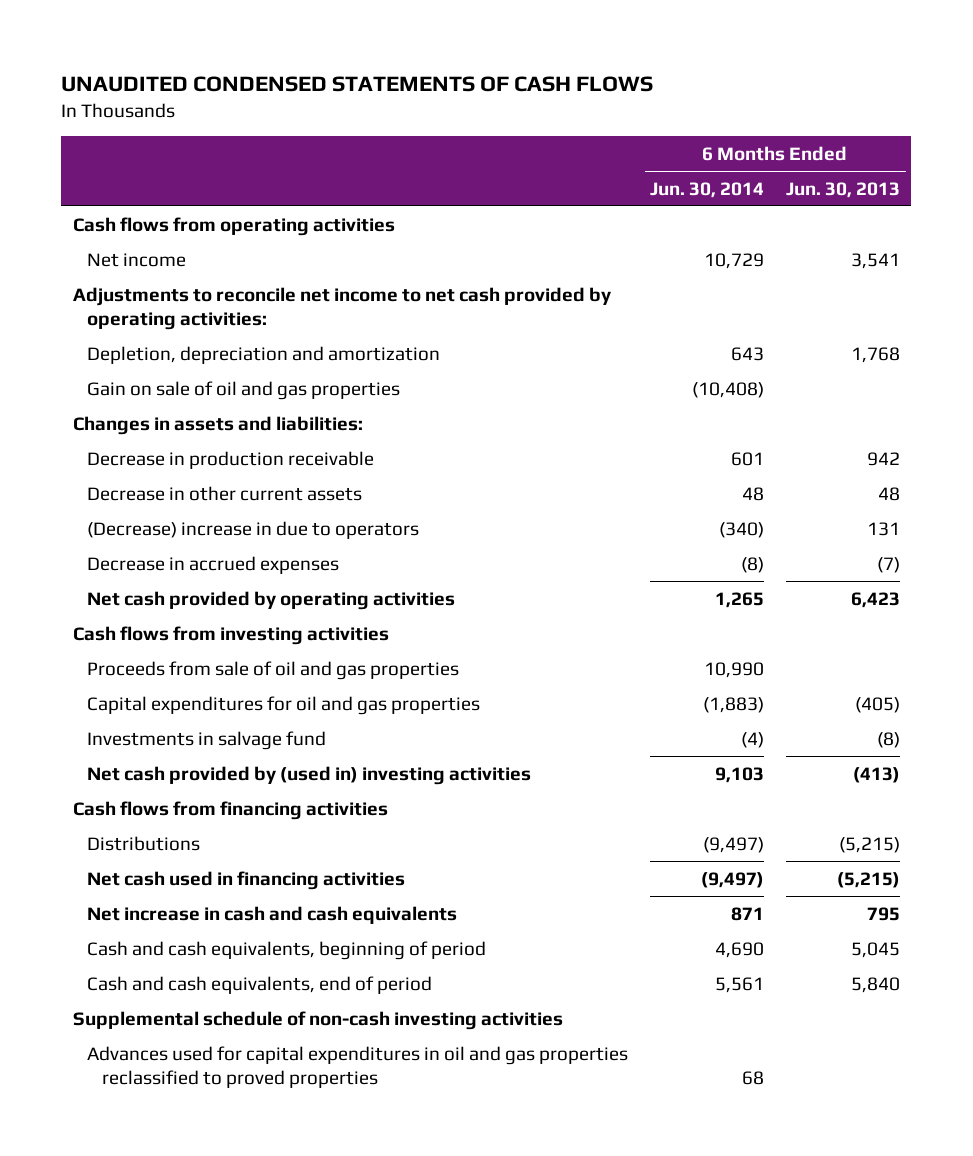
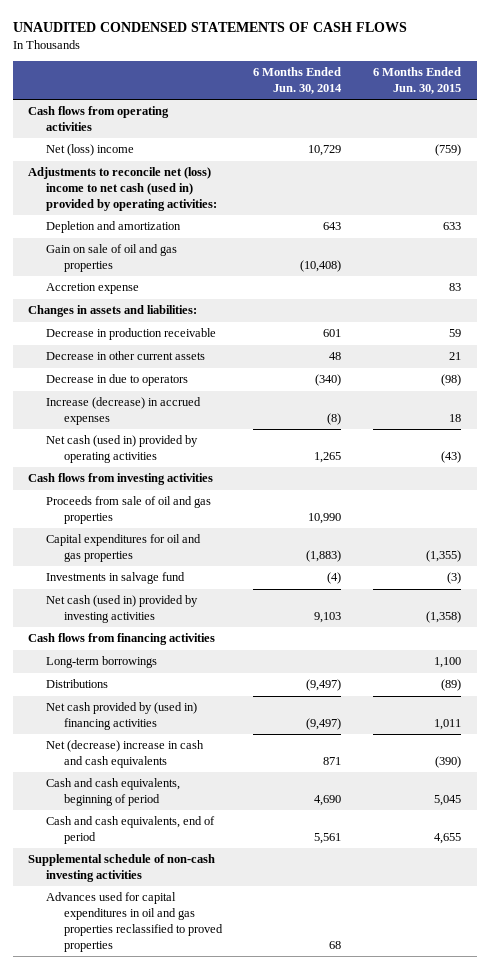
[786,181,901,198] Jun. 30, 2013 -> none
none -> [372,67,461,95] 6 Months Ended Jun. 30, 2015
[87,252,187,267] Net income -> [46,144,135,157] Net (loss) income
[72,286,611,331] Adjustments to reconcile net income to net cash provided by operating activities: -> [28,167,218,211] Adjustments to reconcile net (loss) income to net cash (used in) provided by operating activities:
[87,345,441,364] Depletion, depreciation and amortization -> [46,221,182,234] Depletion and amortization
none -> [46,283,140,295] Accretion expense
[87,520,420,539] (Decrease) increase in due to operators -> [46,374,189,387] Decrease in due to operators
[87,555,340,574] Decrease in accrued expenses -> [46,397,202,426] Increase (decrease) in accrued expenses
[87,590,456,610] Net cash provided by operating activities -> [46,435,199,464] Net cash (used in) provided by operating activities
[87,765,532,785] Net cash provided by (used in) investing activities -> [46,595,199,624] Net cash (used in) provided by investing activities
none -> [46,656,158,669] Long-term borrowings
[87,870,406,890] Net cash used in financing activities -> [46,702,198,731] Net cash provided by (used in) financing activities
[87,905,458,924] Net increase in cash and cash equivalents -> [46,740,205,769] Net (decrease) increase in cash and cash equivalents

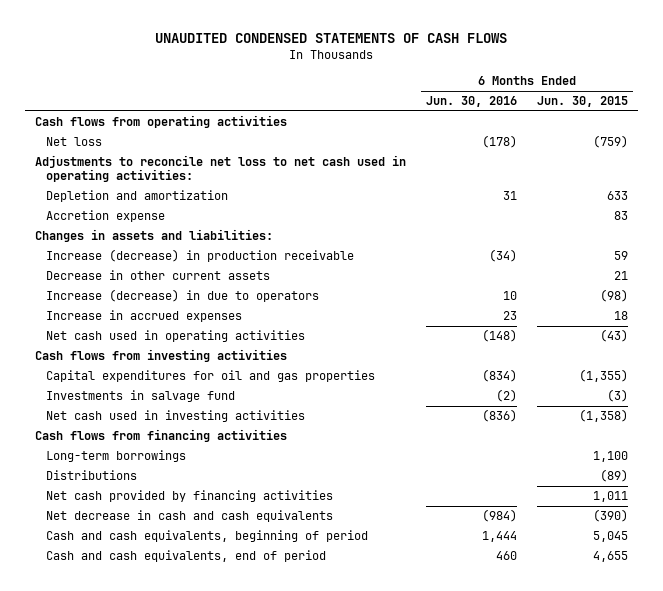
[253,67,343,95] 6 Months Ended Jun. 30, 2014 -> none
none -> [425,96,517,108] Jun. 30, 2016
[46,144,135,157] Net (loss) income -> [45,137,102,147] Net loss
[28,167,218,211] Adjustments to reconcile net (loss) income to net cash (used in) provided by operating activities: -> [35,155,407,182] Adjustments to reconcile net loss to net cash used in operating activities:
[46,244,178,273] Gain on sale of oil and gas properties -> none
[46,328,217,341] Decrease in production receivable -> [45,249,354,263] Increase (decrease) in production receivable
[46,374,189,387] Decrease in due to operators -> [45,289,319,303] Increase (decrease) in due to operators
[46,397,202,426] Increase (decrease) in accrued expenses -> [45,310,242,323] Increase in accrued expenses
[46,435,199,464] Net cash (used in) provided by operating activities -> [45,330,305,343] Net cash used in operating activities
[46,496,212,525] Proceeds from sale of oil and gas properties -> none
[46,595,199,624] Net cash (used in) provided by investing activities -> [45,410,305,423] Net cash used in investing activities
[46,702,198,731] Net cash provided by (used in) financing activities -> [45,490,333,503] Net cash provided by financing activities
[46,740,205,769] Net (decrease) increase in cash and cash equivalents -> [45,510,333,523] Net decrease in cash and cash equivalents
[28,854,216,883] Supplemental schedule of non-cash investing activities -> none
[46,892,223,952] Advances used for capital expenditures in oil and gas properties reclassified to proved properties -> none

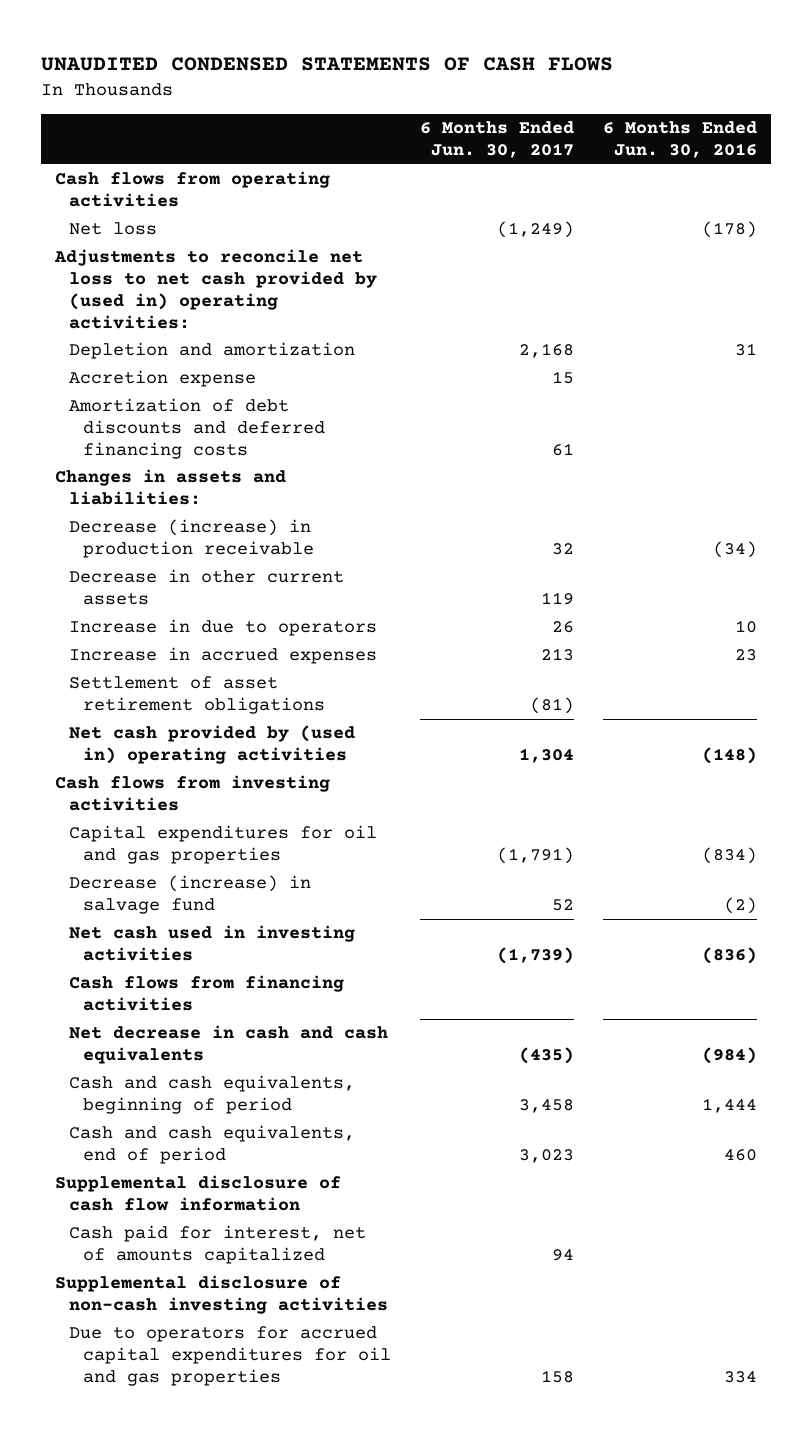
[536,96,628,108] Jun. 30, 2015 -> none
none -> [419,121,574,159] 6 Months Ended Jun. 30, 2017
[35,155,407,182] Adjustments to reconcile net loss to net cash used in operating activities: -> [54,249,378,329] Adjustments to reconcile net loss to net cash provided by (used in) operating activities:
none -> [69,398,325,459] Amortization of debt discounts and deferred financing costs
[45,249,354,263] Increase (decrease) in production receivable -> [69,519,314,559] Decrease (increase) in production receivable
[45,289,319,303] Increase (decrease) in due to operators -> [69,619,378,637] Increase in due to operators
none -> [69,676,325,715] Settlement of asset retirement obligations
[45,330,305,343] Net cash used in operating activities -> [69,725,356,765] Net cash provided by (used in) operating activities
[45,390,235,403] Investments in salvage fund -> [69,875,312,915] Decrease (increase) in salvage fund
[45,450,186,463] Long-term borrowings -> none
[45,470,137,481] Distributions -> none
[45,490,333,503] Net cash provided by financing activities -> none
none -> [55,1175,342,1212] Supplemental disclosure of cash flow information
none -> [69,1225,367,1265] Cash paid for interest, net of amounts capitalized
none -> [55,1275,389,1315] Supplemental disclosure of non-cash investing activities
none -> [69,1326,391,1386] Due to operators for accrued capital expenditures for oil and gas properties

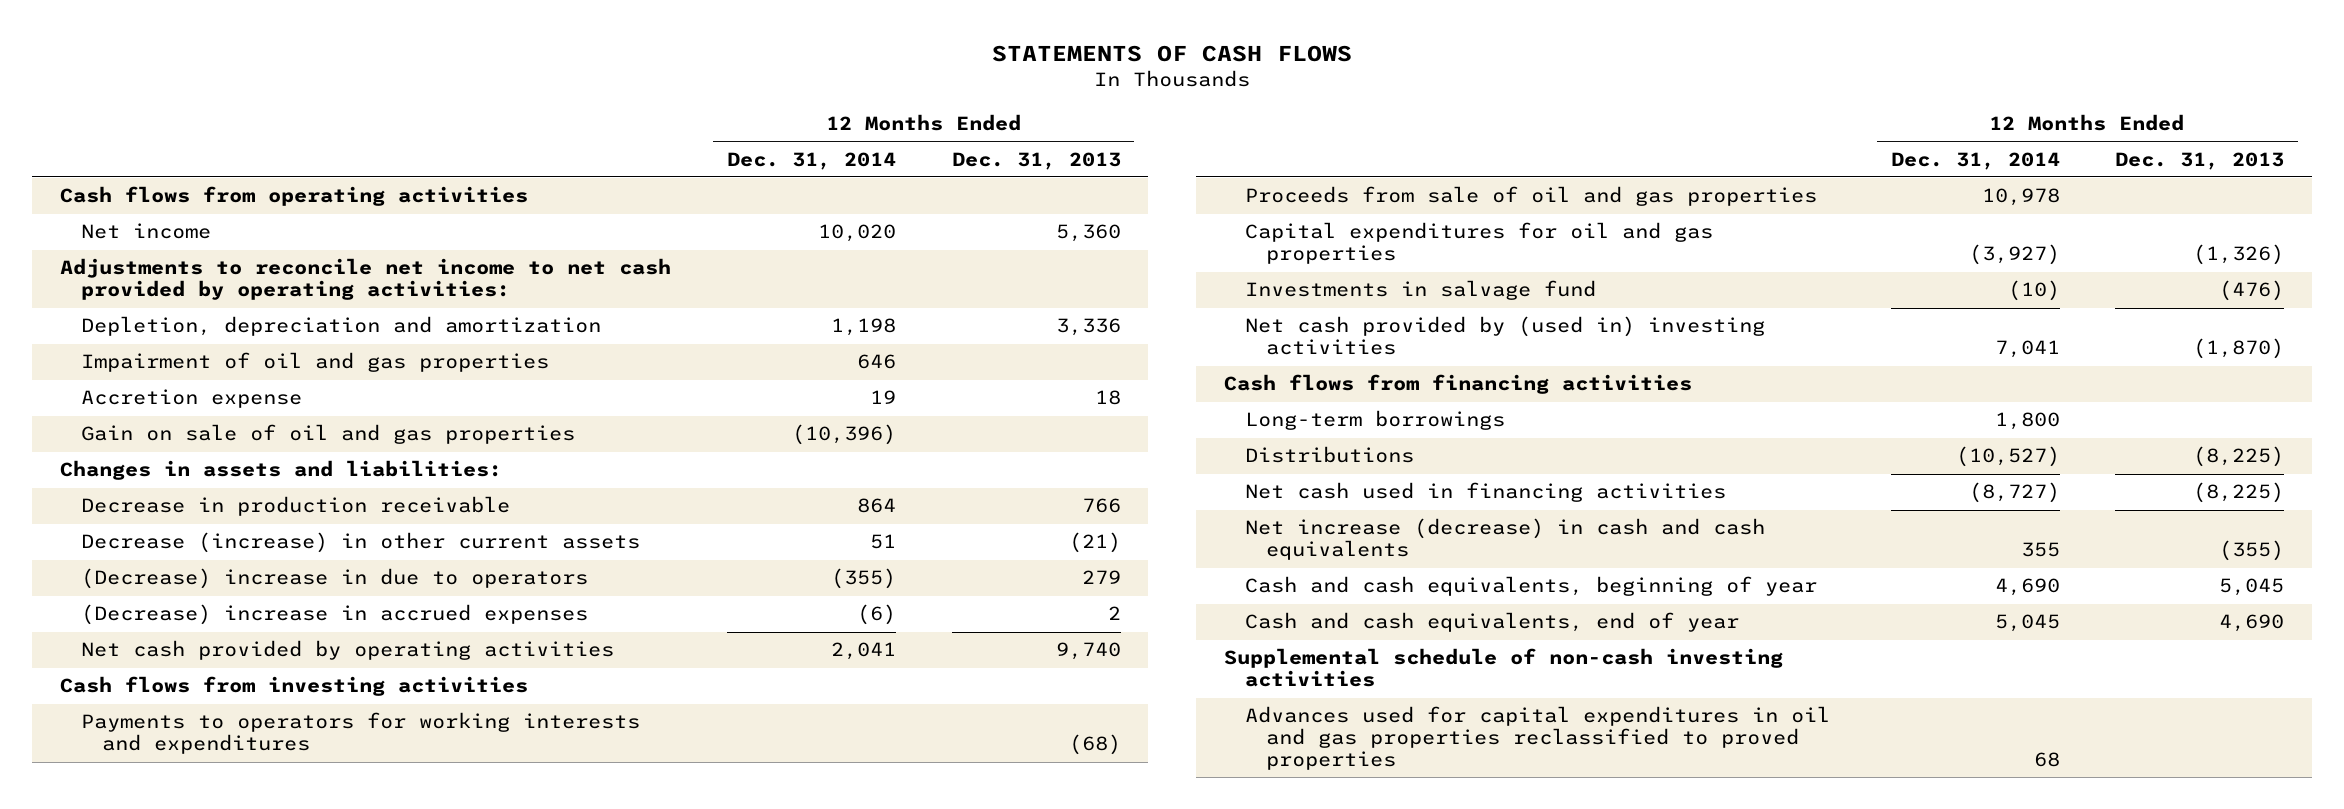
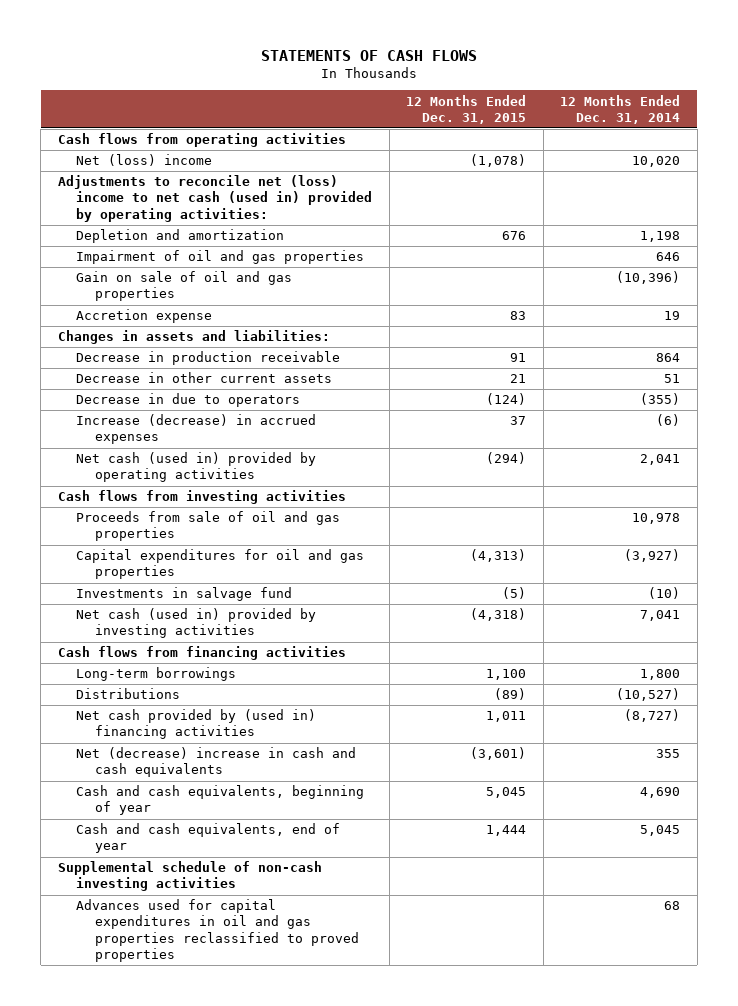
[951,151,1121,170] Dec. 31, 2013 -> none
none -> [406,94,527,124] 12 Months Ended Dec. 31, 2015
[80,223,211,240] Net income -> [76,154,213,167] Net (loss) income
[59,258,671,301] Adjustments to reconcile net income to net cash provided by operating activities: -> [57,175,373,222] Adjustments to reconcile net (loss) income to net cash (used in) provided by operating activities:
[80,316,601,337] Depletion, depreciation and amortization -> [76,229,285,244] Depletion and amortization
[80,389,302,409] Accretion expense -> [76,309,213,324] Accretion expense
[80,532,640,554] Decrease (increase) in other current assets -> [76,372,333,384] Decrease in other current assets
[80,568,588,590] (Decrease) increase in due to operators -> [76,393,301,408] Decrease in due to operators
[80,604,588,626] (Decrease) increase in accrued expenses -> [76,414,317,445] Increase (decrease) in accrued expenses
[80,640,614,661] Net cash provided by operating activities -> [76,452,317,483] Net cash (used in) provided by operating activities
[80,712,640,755] Payments to operators for working interests and expenditures -> none
[1244,316,1765,356] Net cash provided by (used in) investing activities -> [76,608,317,639] Net cash (used in) provided by investing activities
[1244,482,1726,503] Net cash used in financing activities -> [76,709,317,740] Net cash provided by (used in) financing activities
[1244,518,1765,561] Net increase (decrease) in cash and cash equivalents -> [76,747,357,778] Net (decrease) increase in cash and cash equivalents

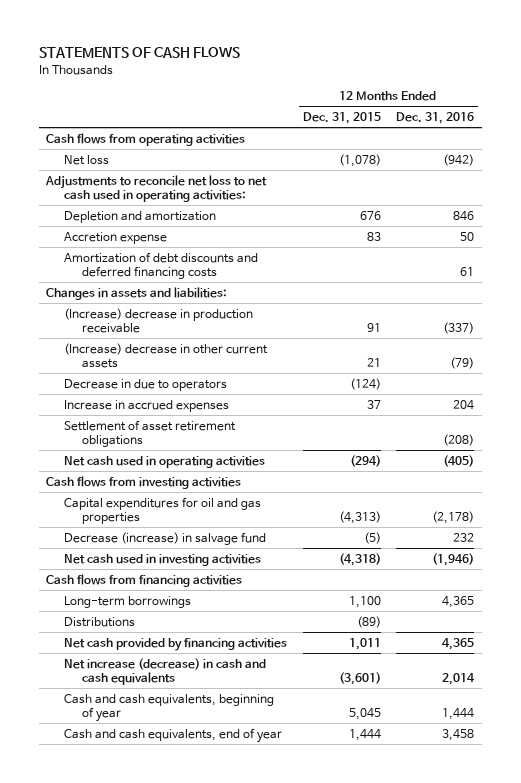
[560,94,681,124] 12 Months Ended Dec. 31, 2014 -> none
none -> [396,112,475,125] Dec. 31, 2016
[76,154,213,167] Net (loss) income -> [64,154,110,165] Net loss
[57,175,373,222] Adjustments to reconcile net (loss) income to net cash (used in) provided by operating activities: -> [45,174,268,203] Adjustments to reconcile net loss to net cash used in operating activities:
[76,250,365,265] Impairment of oil and gas properties -> none
[76,271,293,302] Gain on sale of oil and gas properties -> none
none -> [64,251,259,280] Amortization of debt discounts and deferred financing costs
[76,351,341,366] Decrease in production receivable -> [64,307,254,334] (Increase) decrease in production receivable
[76,372,333,384] Decrease in other current assets -> [64,342,269,369] (Increase) decrease in other current assets
[76,414,317,445] Increase (decrease) in accrued expenses -> [64,399,230,412] Increase in accrued expenses
none -> [64,419,237,448] Settlement of asset retirement obligations
[76,452,317,483] Net cash (used in) provided by operating activities -> [64,455,266,468] Net cash used in operating activities
[76,511,341,542] Proceeds from sale of oil and gas properties -> none
[76,587,293,602] Investments in salvage fund -> [64,531,267,545] Decrease (increase) in salvage fund
[76,608,317,639] Net cash (used in) provided by investing activities -> [64,553,262,566] Net cash used in investing activities
[76,709,317,740] Net cash provided by (used in) financing activities -> [64,637,288,651] Net cash provided by financing activities
[76,747,357,778] Net (decrease) increase in cash and cash equivalents -> [64,657,267,686] Net increase (decrease) in cash and cash equivalents
[57,861,322,892] Supplemental schedule of non-cash investing activities -> none
[76,899,359,962] Advances used for capital expenditures in oil and gas properties reclassified to proved properties -> none

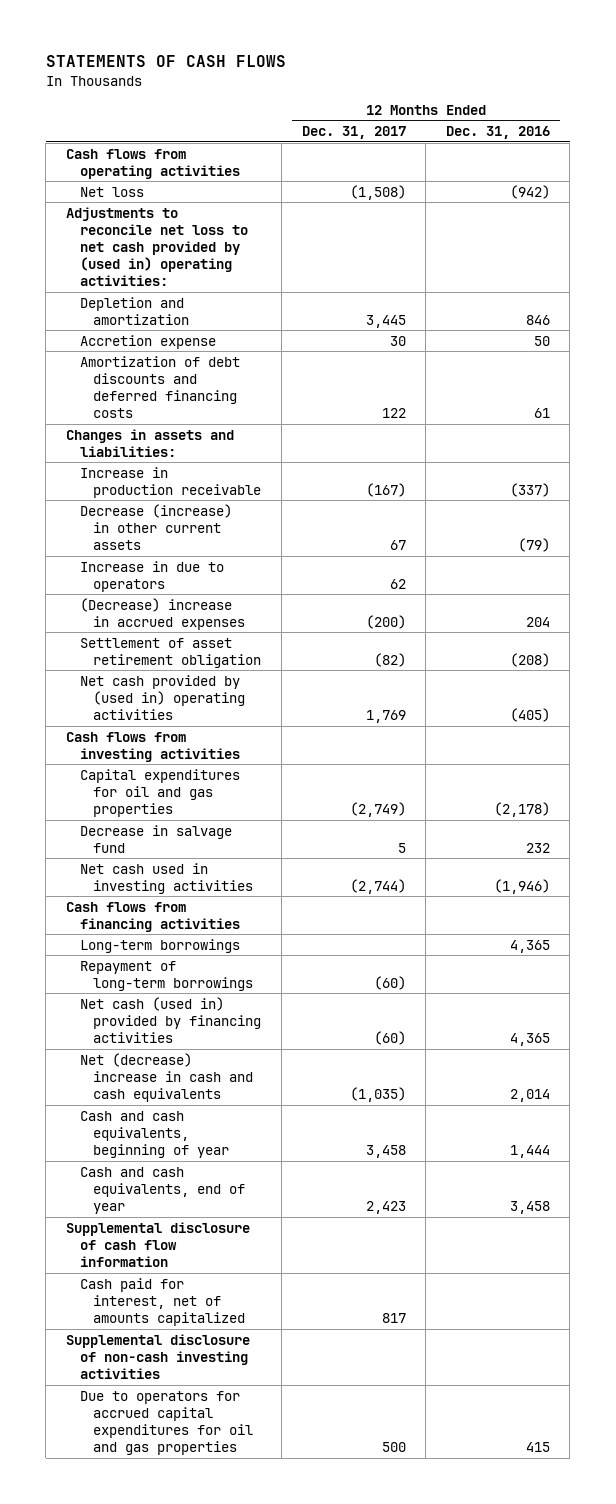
[302,112,381,125] Dec. 31, 2015 -> none
none -> [301,126,406,140] Dec. 31, 2017
[45,174,268,203] Adjustments to reconcile net loss to net cash used in operating activities: -> [66,206,248,287] Adjustments to reconcile net loss to net cash provided by (used in) operating activities:
[64,307,254,334] (Increase) decrease in production receivable -> [79,466,262,498] Increase in production receivable
[64,342,269,369] (Increase) decrease in other current assets -> [79,503,232,551] Decrease (increase) in other current assets
[64,378,228,391] Decrease in due to operators -> [79,560,224,592] Increase in due to operators
[64,399,230,412] Increase in accrued expenses -> [79,597,246,630] (Decrease) increase in accrued expenses
[64,419,237,448] Settlement of asset retirement obligations -> [79,637,262,668] Settlement of asset retirement obligation
[64,455,266,468] Net cash used in operating activities -> [79,674,246,721] Net cash provided by (used in) operating activities
[64,531,267,545] Decrease (increase) in salvage fund -> [79,824,232,853] Decrease in salvage fund
[64,616,136,627] Distributions -> none
none -> [79,960,254,991] Repayment of long-term borrowings
[64,637,288,651] Net cash provided by financing activities -> [79,996,262,1044] Net cash (used in) provided by financing activities
[64,657,267,686] Net increase (decrease) in cash and cash equivalents -> [79,1052,254,1103] Net (decrease) increase in cash and cash equivalents
none -> [66,1221,251,1268] Supplemental disclosure of cash flow information
none -> [79,1277,246,1327] Cash paid for interest, net of amounts capitalized
none -> [66,1333,251,1380] Supplemental disclosure of non-cash investing activities
none -> [79,1390,254,1456] Due to operators for accrued capital expenditures for oil and gas properties

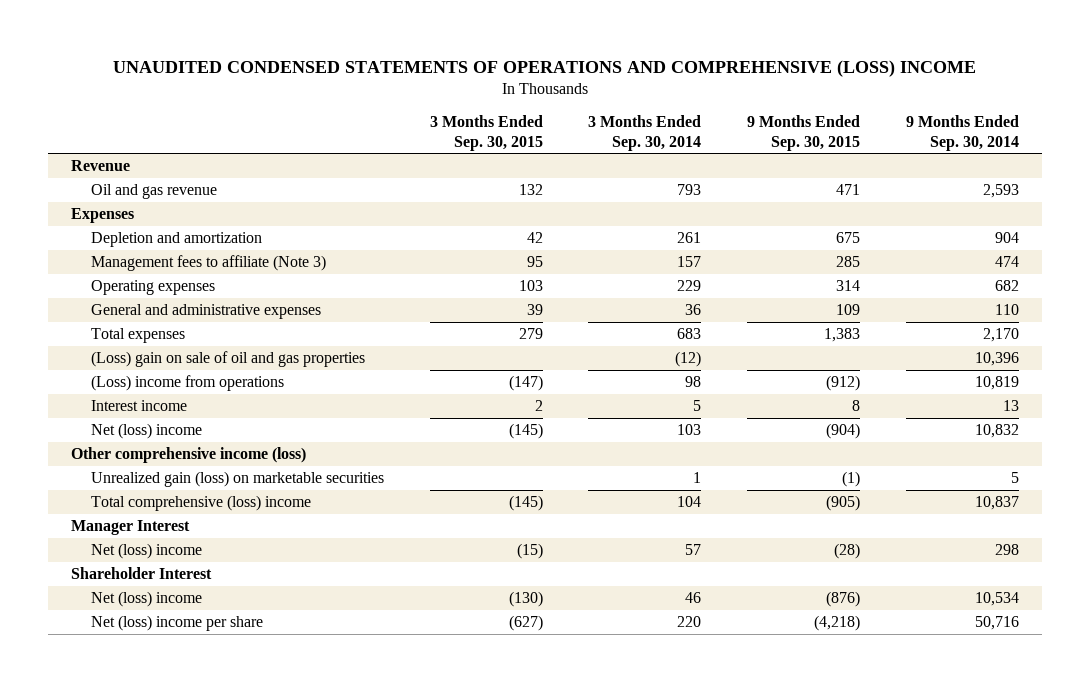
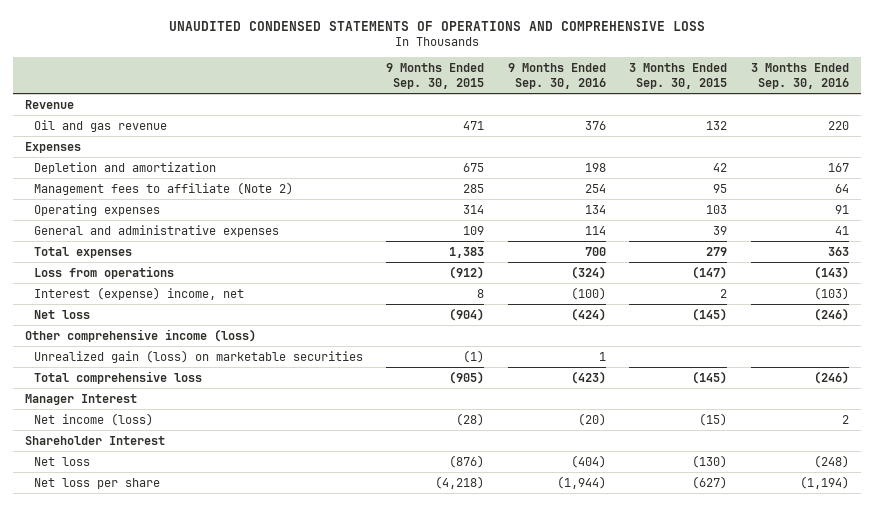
[112,59,976,77] UNAUDITED CONDENSED STATEMENTS OF OPERATIONS AND COMPREHENSIVE (LOSS) INCOME -> [169,20,706,31] UNAUDITED CONDENSED STATEMENTS OF OPERATIONS AND COMPREHENSIVE LOSS
[588,114,702,151] 3 Months Ended Sep. 30, 2014 -> none
[905,114,1019,151] 9 Months Ended Sep. 30, 2014 -> none
none -> [507,63,606,89] 9 Months Ended Sep. 30, 2016
none -> [751,63,850,89] 3 Months Ended Sep. 30, 2016
[91,254,327,271] Management fees to affiliate (Note 3) -> [33,181,293,195] Management fees to affiliate (Note 2)
[91,350,366,367] (Loss) gain on sale of oil and gas properties -> none
[91,374,285,391] (Loss) income from operations -> [33,265,174,279] Loss from operations
[91,399,188,411] Interest income -> [33,286,244,300] Interest (expense) income, net
[91,422,203,439] Net (loss) income -> [33,309,90,319] Net loss
[91,494,312,511] Total comprehensive (loss) income -> [33,370,202,384] Total comprehensive loss
[91,542,203,559] Net (loss) income -> [33,412,153,426] Net income (loss)
[91,590,203,607] Net (loss) income -> [33,456,90,466] Net loss
[91,614,264,631] Net (loss) income per share -> [33,477,160,489] Net loss per share

